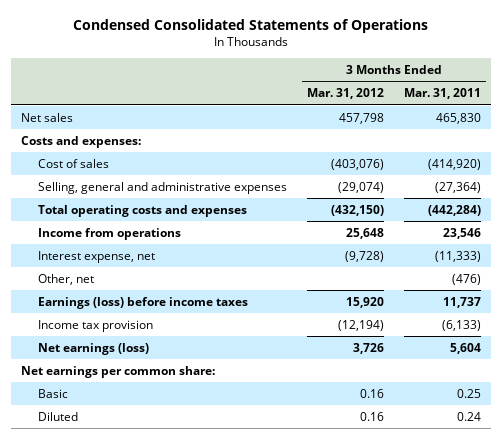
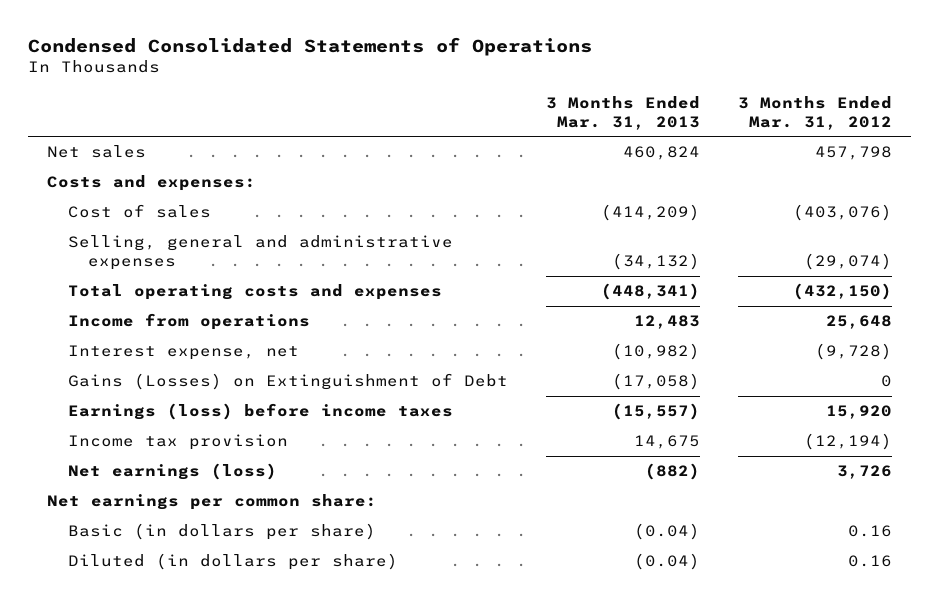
[404,88,482,100] Mar. 31, 2011 -> none
none -> [545,95,700,130] 3 Months Ended Mar. 31, 2013
[37,273,94,285] Other, net -> none
none -> [67,373,508,391] Gains (Losses) on Extinguishment of Debt
[37,388,68,398] Basic -> [67,523,376,541] Basic (in dollars per share)
[37,411,78,421] Diluted -> [67,553,398,571] Diluted (in dollars per share)

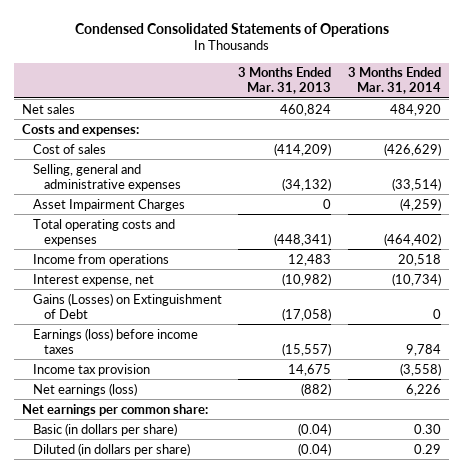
[737,95,892,130] 3 Months Ended Mar. 31, 2012 -> none
none -> [347,67,441,95] 3 Months Ended Mar. 31, 2014
none -> [33,198,186,211] Asset Impairment Charges

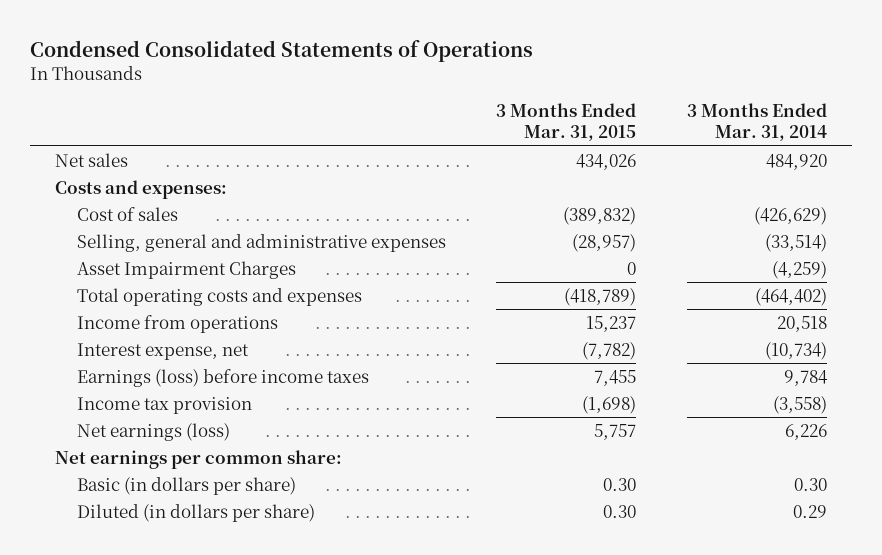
[238,67,332,95] 3 Months Ended Mar. 31, 2013 -> none
none -> [496,102,637,142] 3 Months Ended Mar. 31, 2015
[33,292,223,319] Gains (Losses) on Extinguishment of Debt -> none

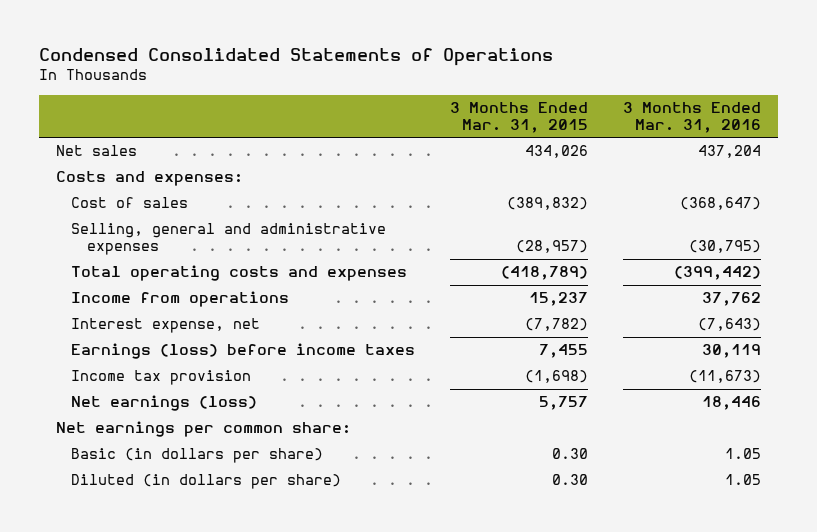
[686,102,827,142] 3 Months Ended Mar. 31, 2014 -> none
none -> [622,101,761,134] 3 Months Ended Mar. 31, 2016
[76,260,296,279] Asset Impairment Charges -> none

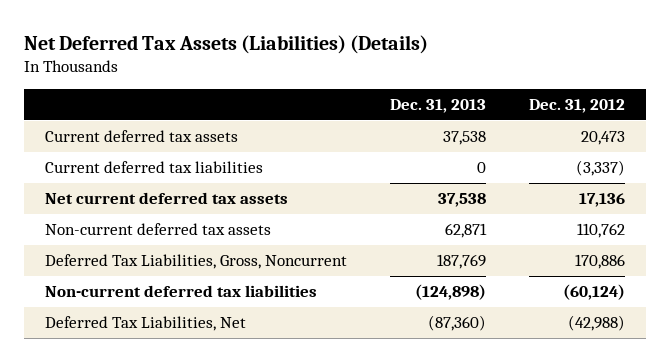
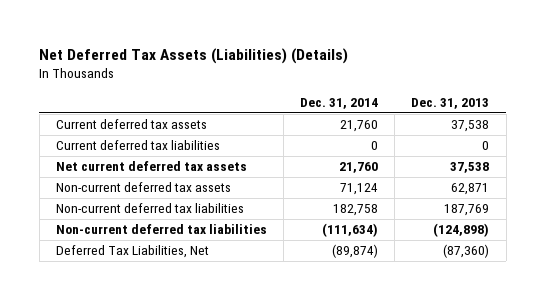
[528,99,625,114] Dec. 31, 2012 -> none
none -> [300,97,379,109] Dec. 31, 2014
[45,254,348,270] Deferred Tax Liabilities, Gross, Noncurrent -> [55,203,244,214] Non-current deferred tax liabilities

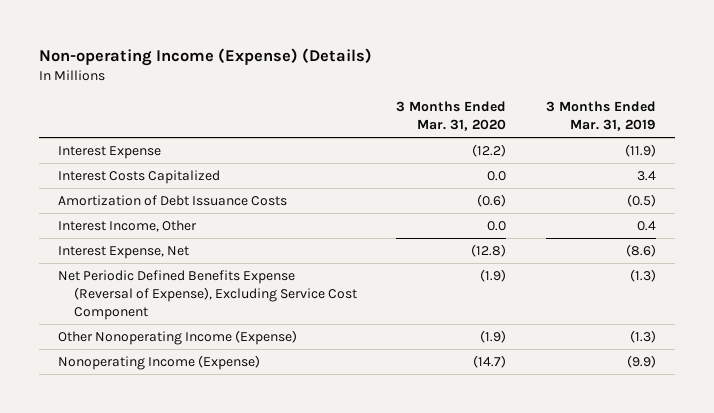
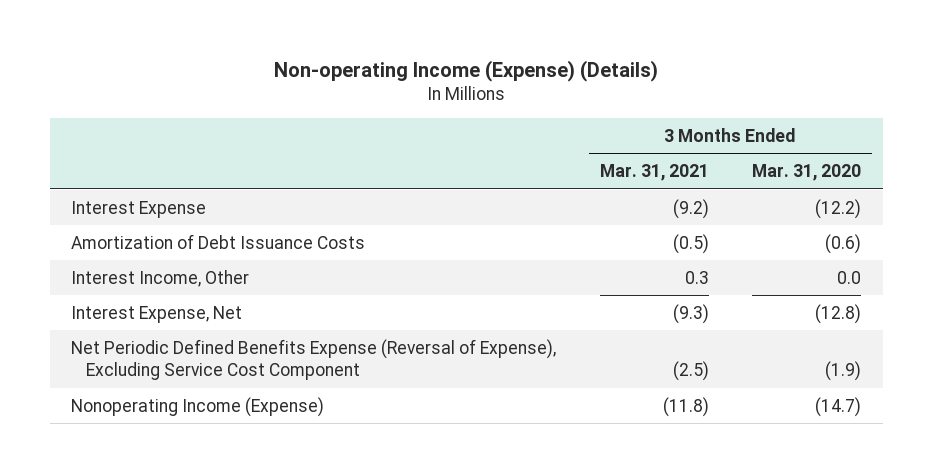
[545,101,656,132] 3 Months Ended Mar. 31, 2019 -> none
none -> [599,164,709,182] Mar. 31, 2021
[58,170,221,185] Interest Costs Capitalized -> none
[58,330,298,346] Other Nonoperating Income (Expense) -> none

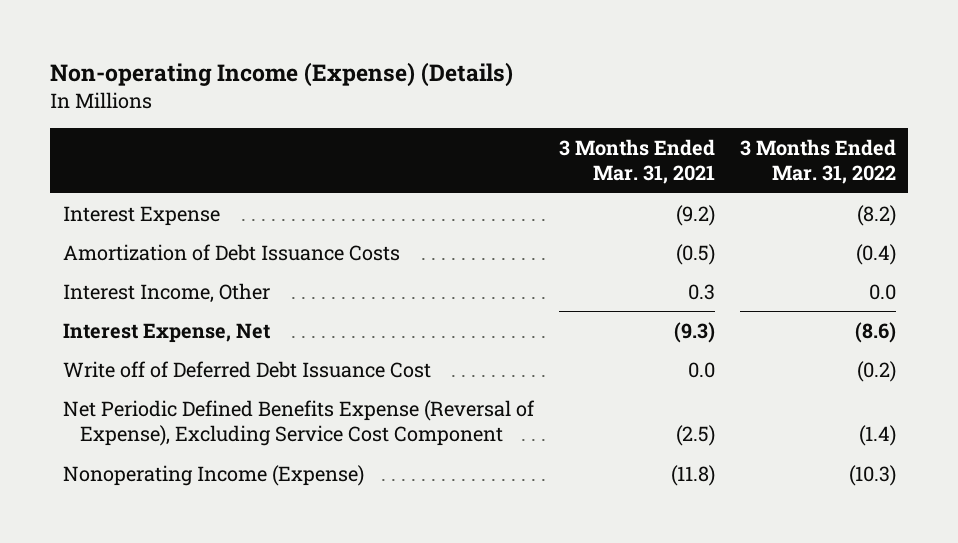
[752,164,862,182] Mar. 31, 2020 -> none
none -> [739,138,896,185] 3 Months Ended Mar. 31, 2022
none -> [62,360,431,378] Write off of Deferred Debt Issuance Cost

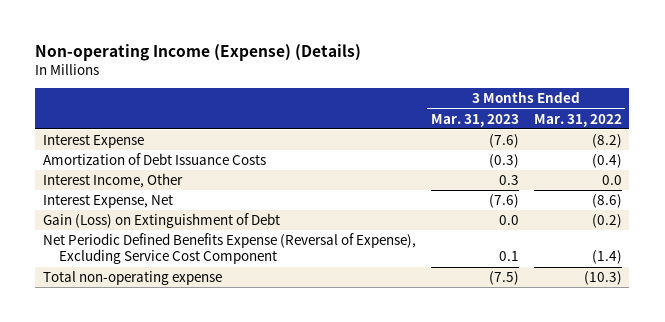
[558,138,715,185] 3 Months Ended Mar. 31, 2021 -> none
none -> [430,113,519,127] Mar. 31, 2023
[62,360,431,378] Write off of Deferred Debt Issuance Cost -> none
none -> [42,212,280,228] Gain (Loss) on Extinguishment of Debt
[62,464,364,486] Nonoperating Income (Expense) -> [42,270,222,285] Total non-operating expense

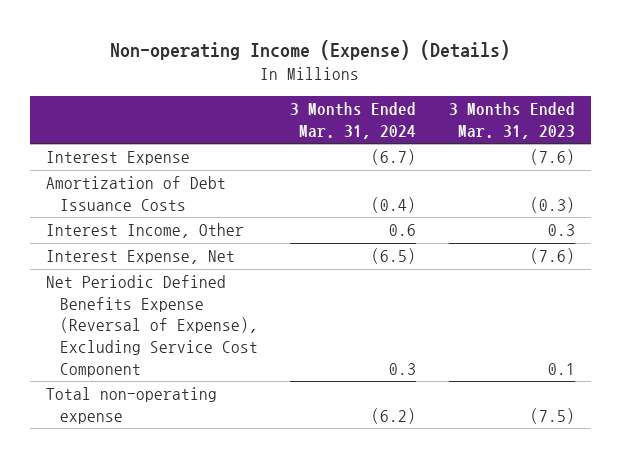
[533,113,622,127] Mar. 31, 2022 -> none
none -> [290,102,417,139] 3 Months Ended Mar. 31, 2024
[42,212,280,228] Gain (Loss) on Extinguishment of Debt -> none

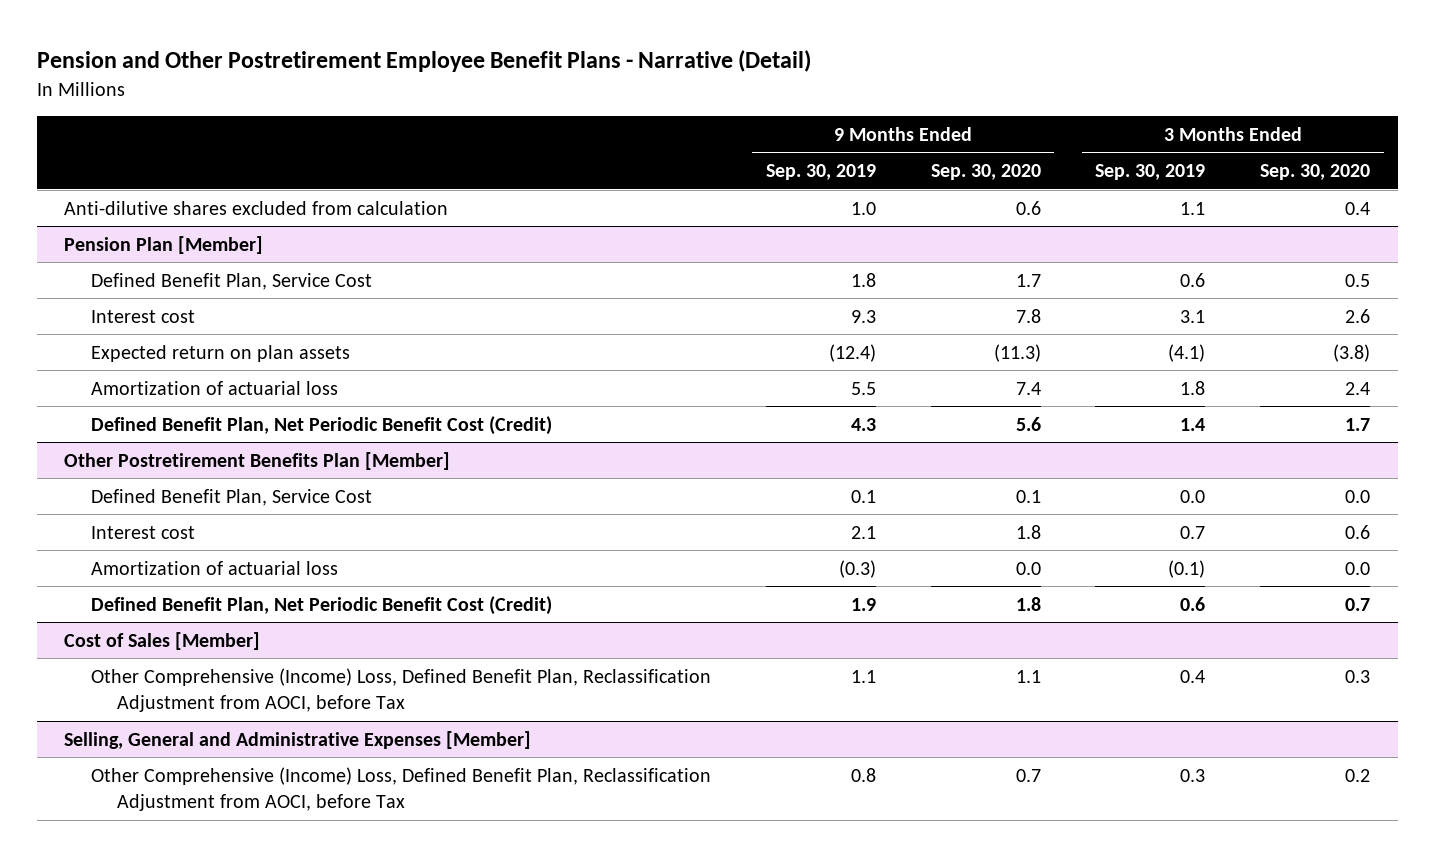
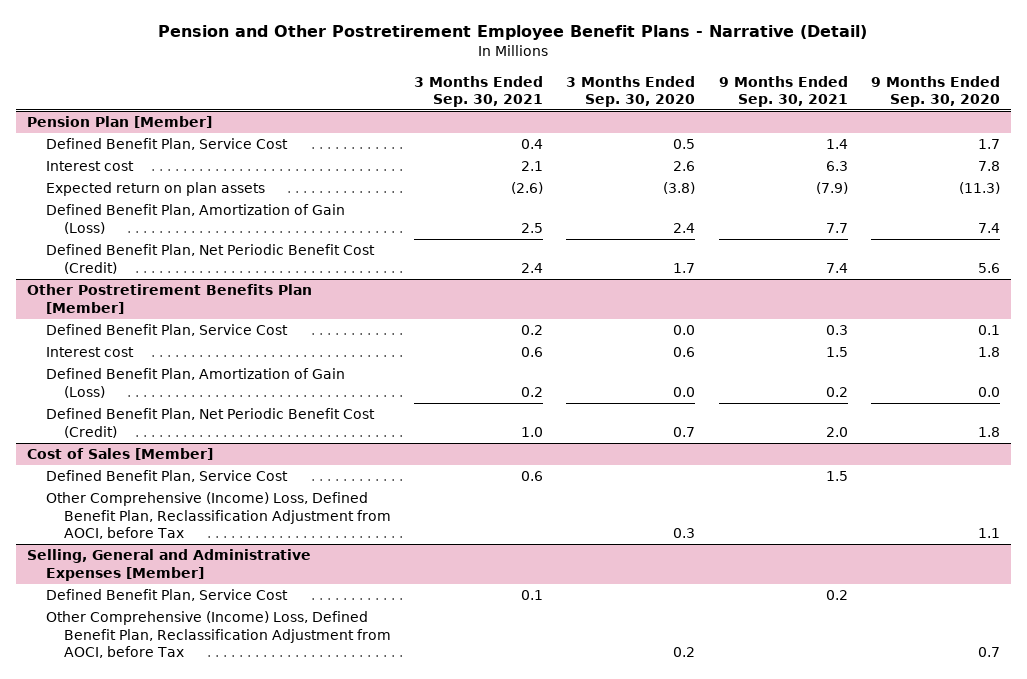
[765,164,876,181] Sep. 30, 2019 -> none
[1095,164,1206,181] Sep. 30, 2019 -> none
none -> [414,75,544,108] 3 Months Ended Sep. 30, 2021
none -> [718,75,848,108] 9 Months Ended Sep. 30, 2021
[64,200,449,215] Anti-dilutive shares excluded from calculation -> none
[90,380,338,395] Amortization of actuarial loss -> [45,204,345,234] Defined Benefit Plan, Amortization of Gain (Loss)
[90,560,338,575] Amortization of actuarial loss -> [45,368,345,398] Defined Benefit Plan, Amortization of Gain (Loss)
none -> [45,470,288,483] Defined Benefit Plan, Service Cost
none -> [45,589,288,602] Defined Benefit Plan, Service Cost

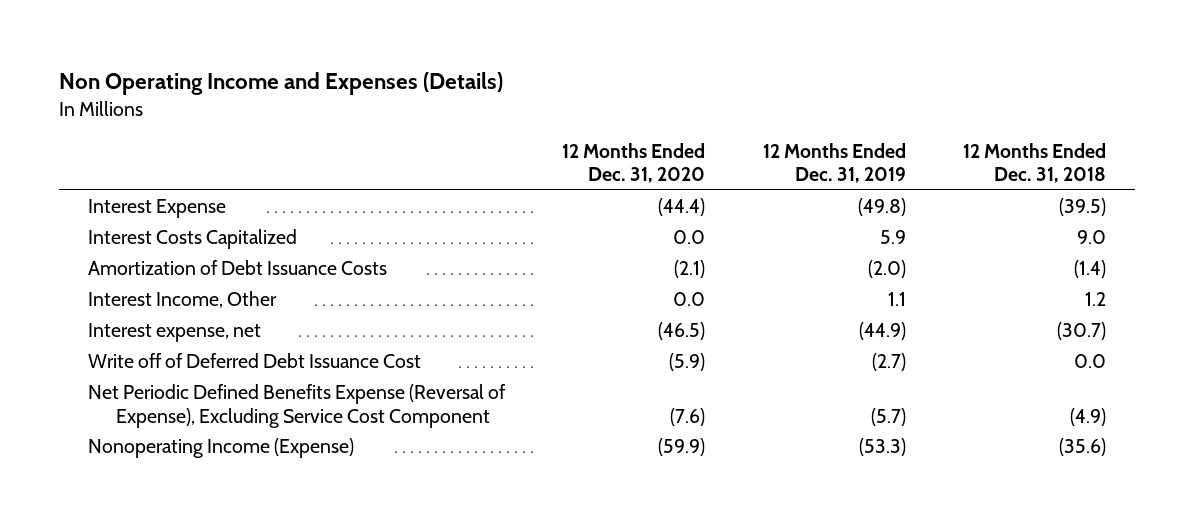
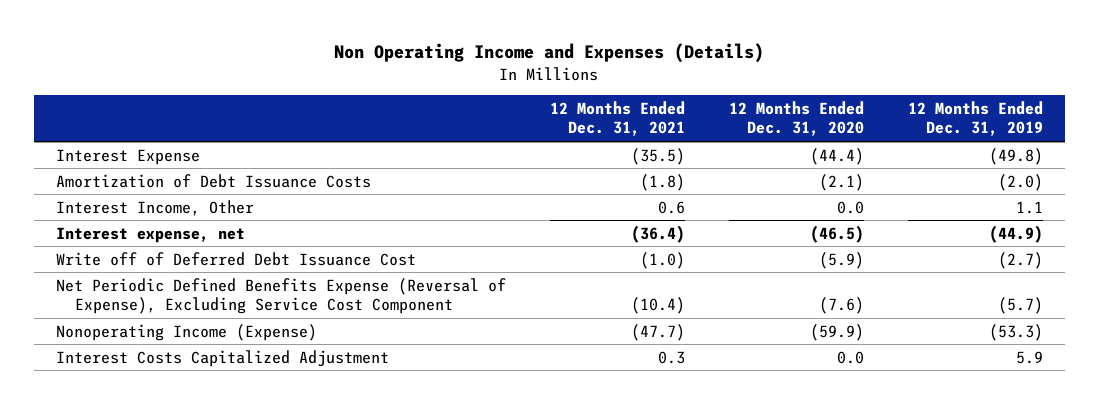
[963,142,1107,184] 12 Months Ended Dec. 31, 2018 -> none
none -> [549,101,685,137] 12 Months Ended Dec. 31, 2021
[87,229,297,250] Interest Costs Capitalized -> none
none -> [55,349,389,367] Interest Costs Capitalized Adjustment

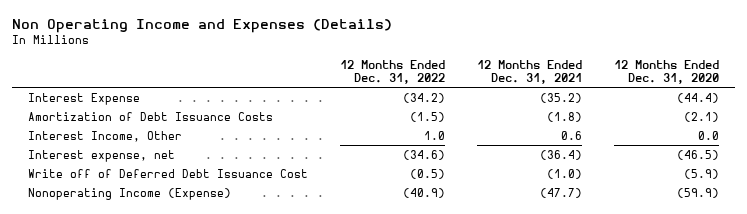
[908,101,1044,137] 12 Months Ended Dec. 31, 2019 -> none
none -> [339,59,445,84] 12 Months Ended Dec. 31, 2022
[630,147,685,165] (35.5) -> [540,92,583,103] (35.2)
[55,277,506,315] Net Periodic Defined Benefits Expense (Reversal of Expense), Excluding Service Cost Component -> none
[55,349,389,367] Interest Costs Capitalized Adjustment -> none

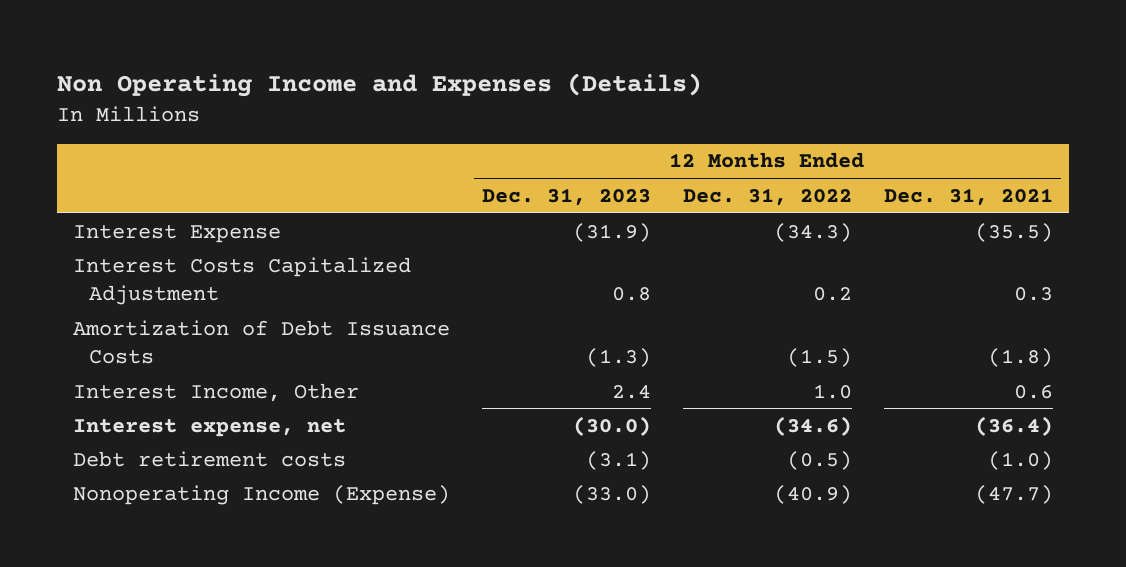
[614,59,720,84] 12 Months Ended Dec. 31, 2020 -> none
none -> [482,187,652,206] Dec. 31, 2023
[402,92,445,103] (34.2) -> [773,222,852,242] (34.3)
[540,92,583,103] (35.2) -> [974,222,1053,242] (35.5)
none -> [73,256,412,306] Interest Costs Capitalized Adjustment
[27,168,308,178] Write off of Deferred Debt Issuance Cost -> none
none -> [73,450,347,467] Debt retirement costs

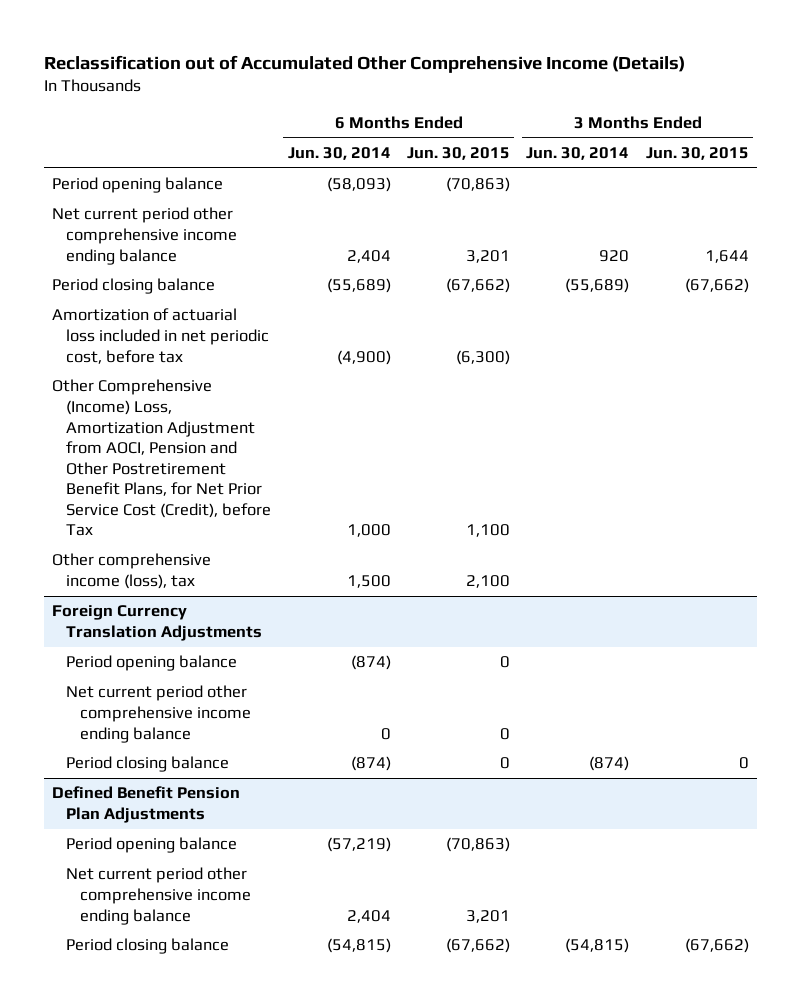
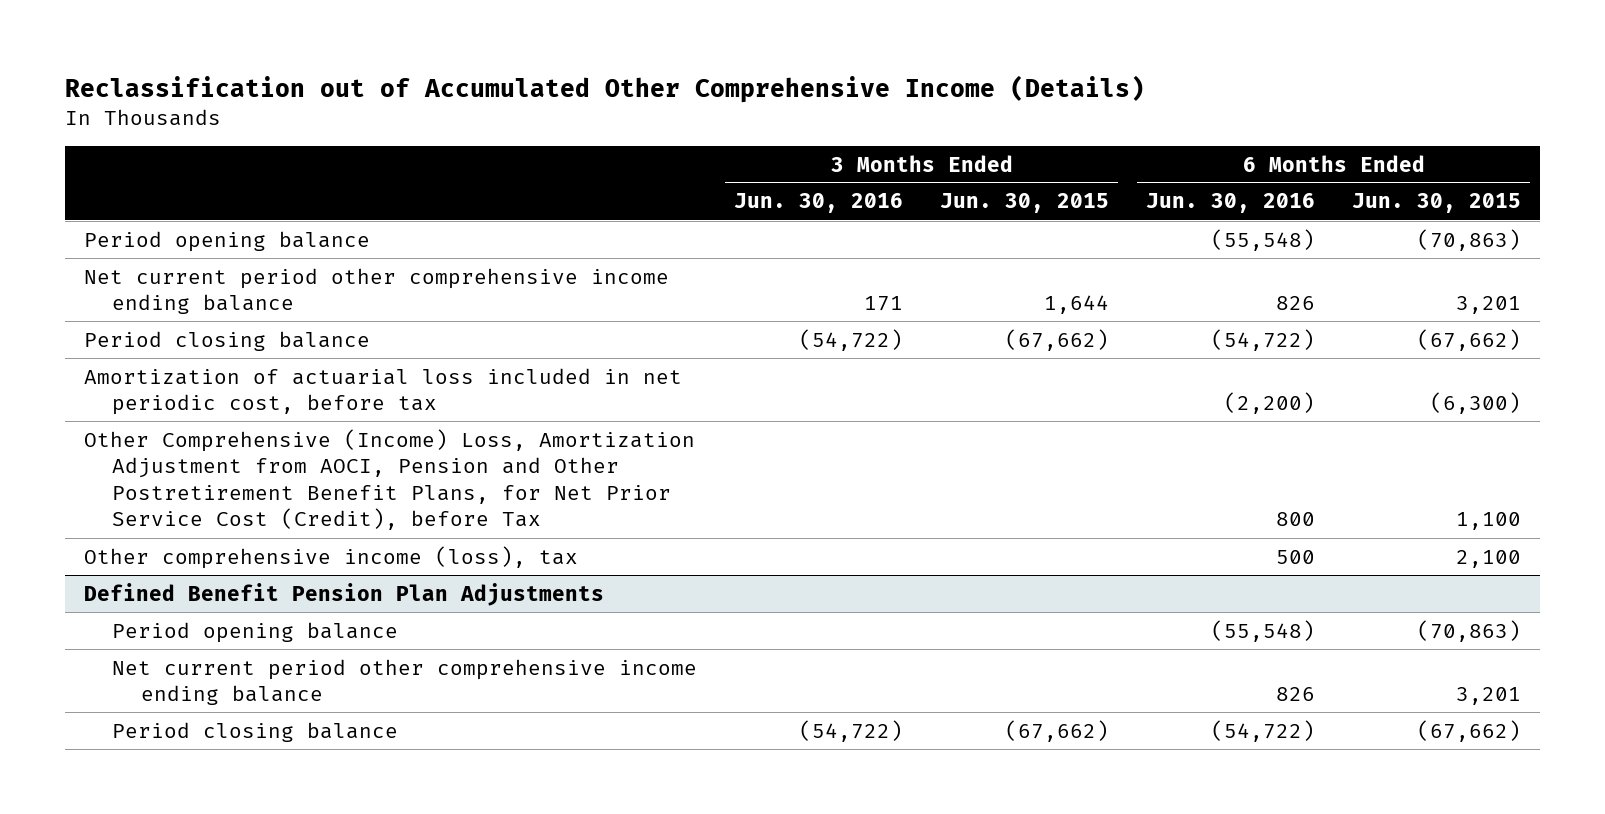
[287,146,391,160] Jun. 30, 2014 -> none
[526,146,630,160] Jun. 30, 2014 -> none
none -> [734,193,904,214] Jun. 30, 2016
none -> [1146,193,1316,214] Jun. 30, 2016
[52,605,263,641] Foreign Currency Translation Adjustments -> none
[66,655,238,672] Period opening balance -> none
[66,685,252,743] Net current period other comprehensive income ending balance -> none
[66,756,230,773] Period closing balance -> none

